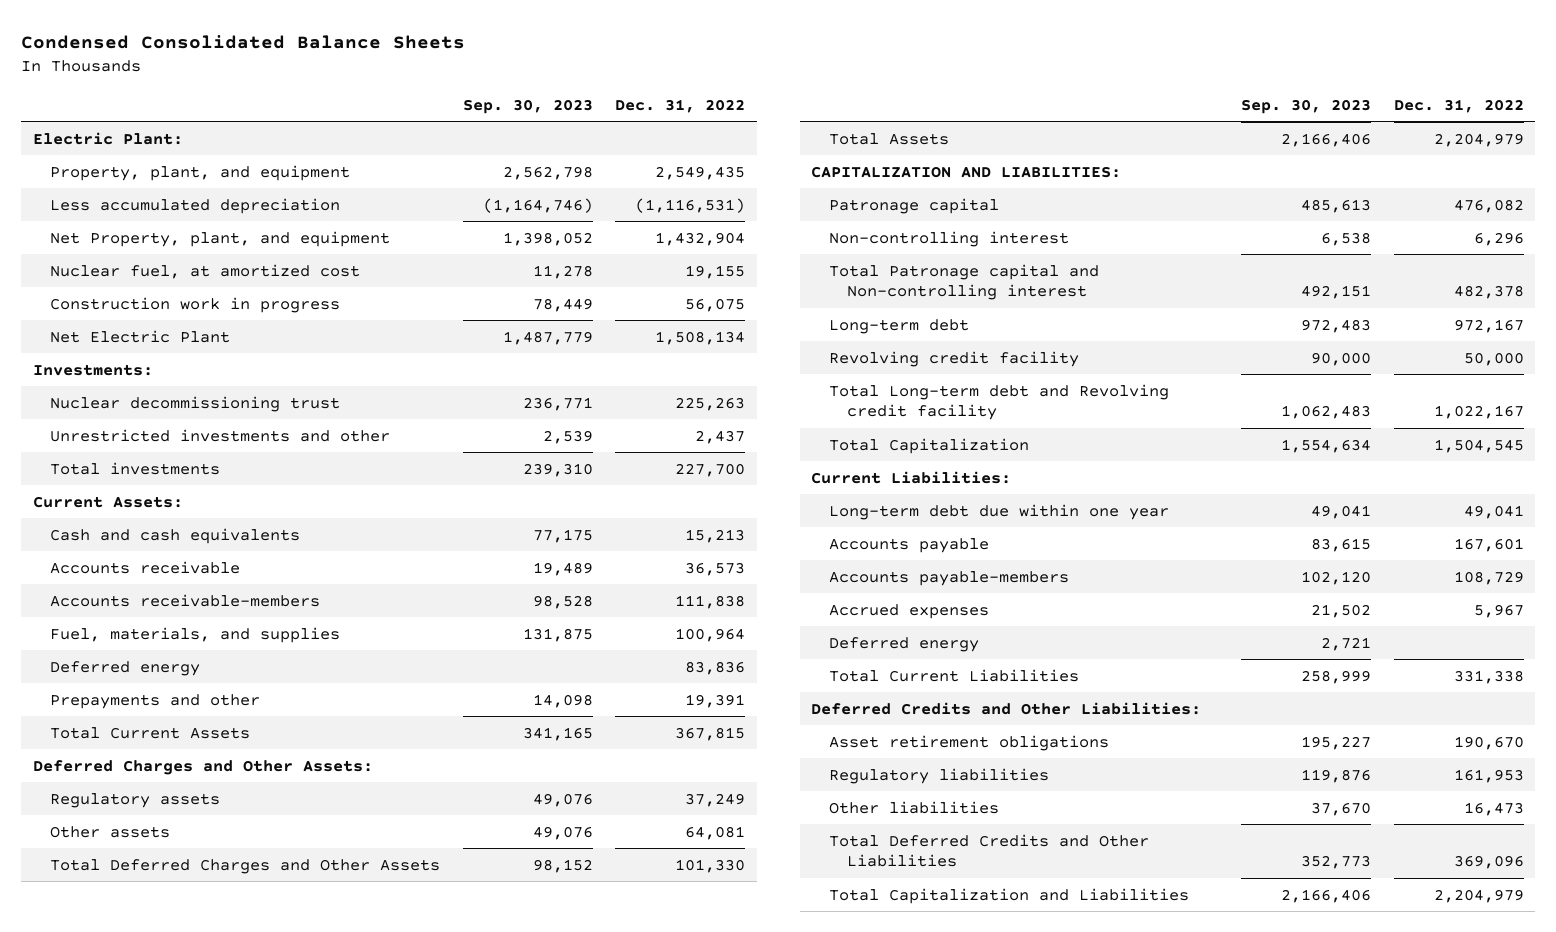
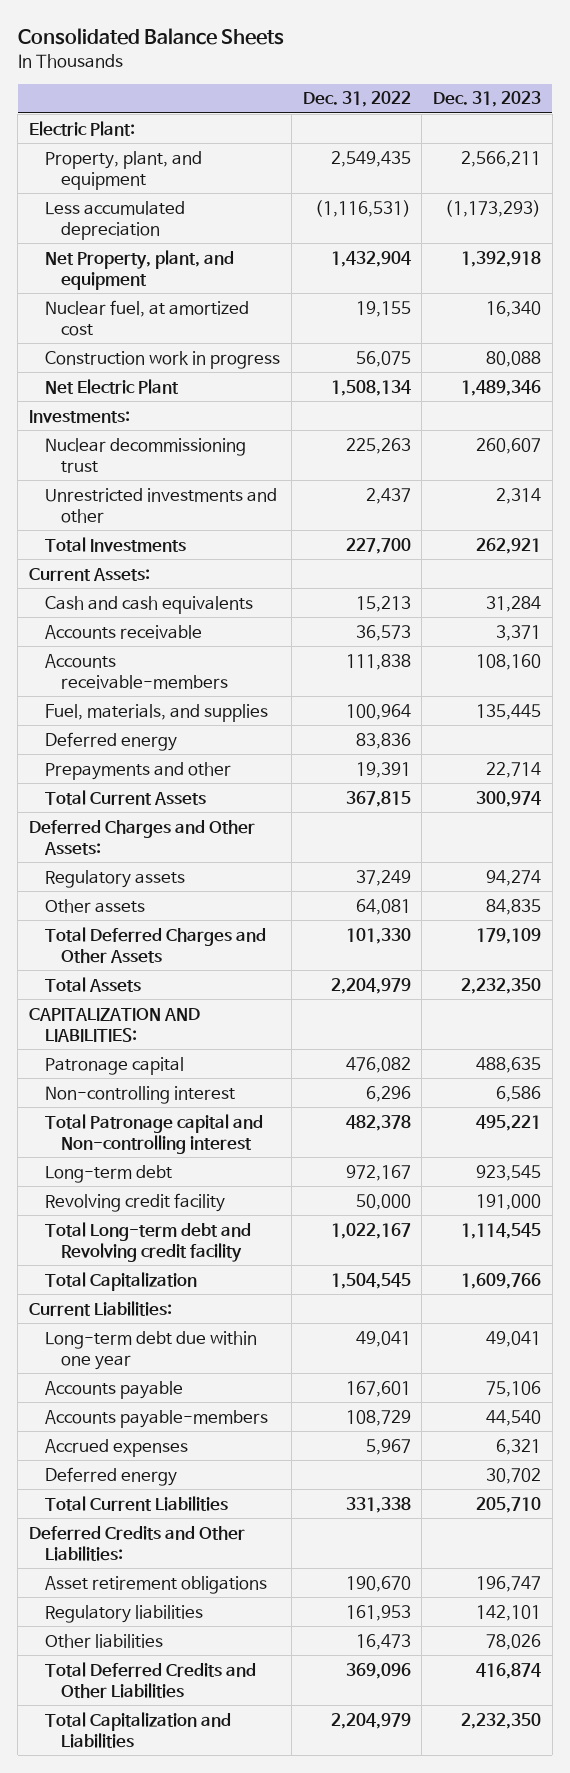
[21,34,466,49] Condensed Consolidated Balance Sheets -> [17,27,284,45] Consolidated Balance Sheets
[462,98,593,114] Sep. 30, 2023 -> none
none -> [432,91,541,108] Dec. 31, 2023
[50,461,221,475] Total investments -> [45,536,187,552] Total Investments

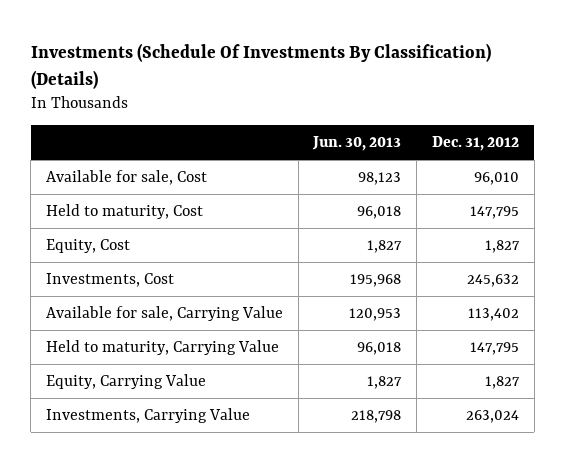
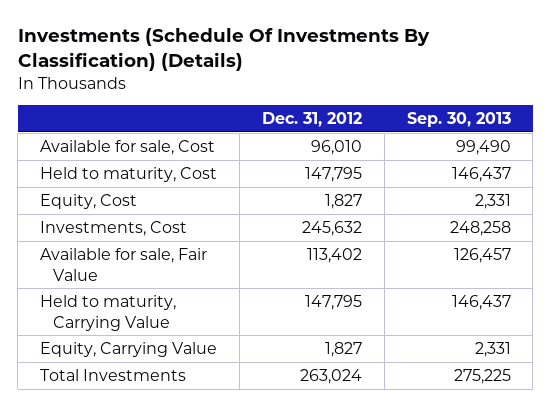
[312,136,402,152] Jun. 30, 2013 -> none
none -> [406,111,511,127] Sep. 30, 2013
[45,306,283,322] Available for sale, Carrying Value -> [40,247,208,281] Available for sale, Fair Value
[45,408,250,424] Investments, Carrying Value -> [40,368,187,381] Total Investments

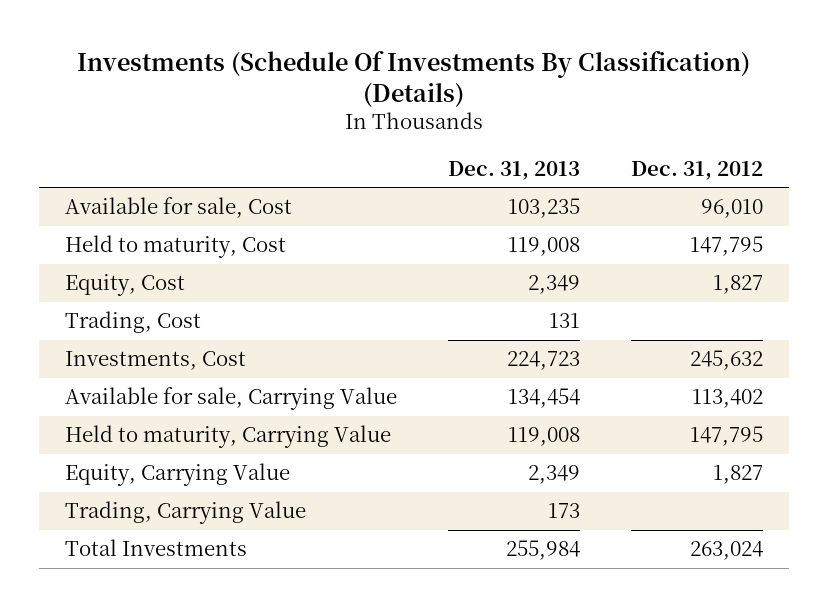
[406,111,511,127] Sep. 30, 2013 -> none
none -> [447,160,580,180] Dec. 31, 2013
none -> [64,311,201,334] Trading, Cost
[40,247,208,281] Available for sale, Fair Value -> [64,387,397,411] Available for sale, Carrying Value
none -> [64,501,306,525] Trading, Carrying Value

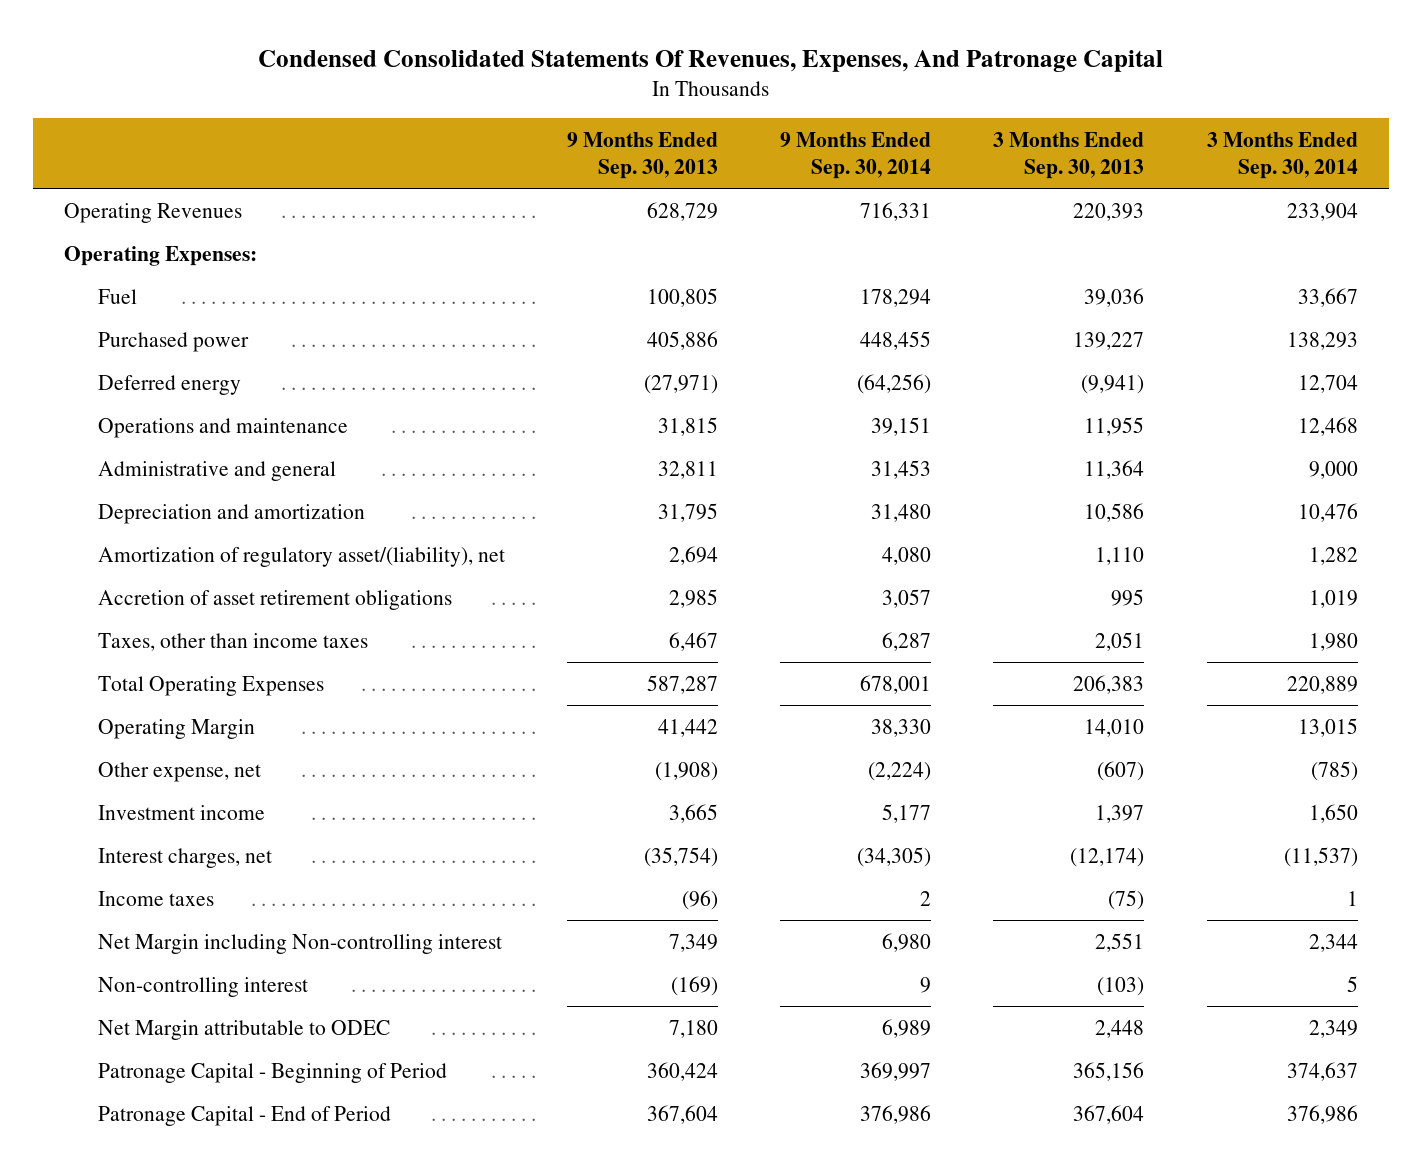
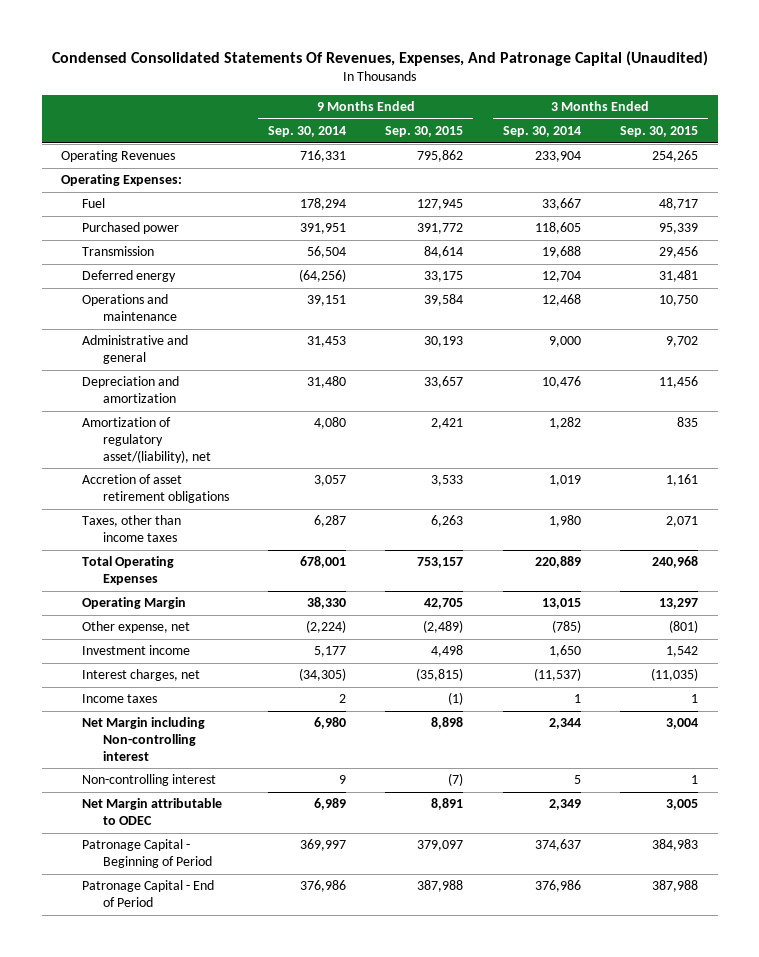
[257,49,1163,72] Condensed Consolidated Statements Of Revenues, Expenses, And Patronage Capital -> [51,50,708,66] Condensed Consolidated Statements Of Revenues, Expenses, And Patronage Capital (Unaudited)
[567,131,719,179] 9 Months Ended Sep. 30, 2013 -> none
[993,131,1145,179] 3 Months Ended Sep. 30, 2013 -> none
none -> [385,126,464,138] Sep. 30, 2015
none -> [620,126,699,138] Sep. 30, 2015
[860,330,932,350] 448,455 -> [299,223,346,235] 391,951
[1286,331,1358,350] 138,293 -> [534,222,581,235] 118,605
none -> [81,246,154,257] Transmission

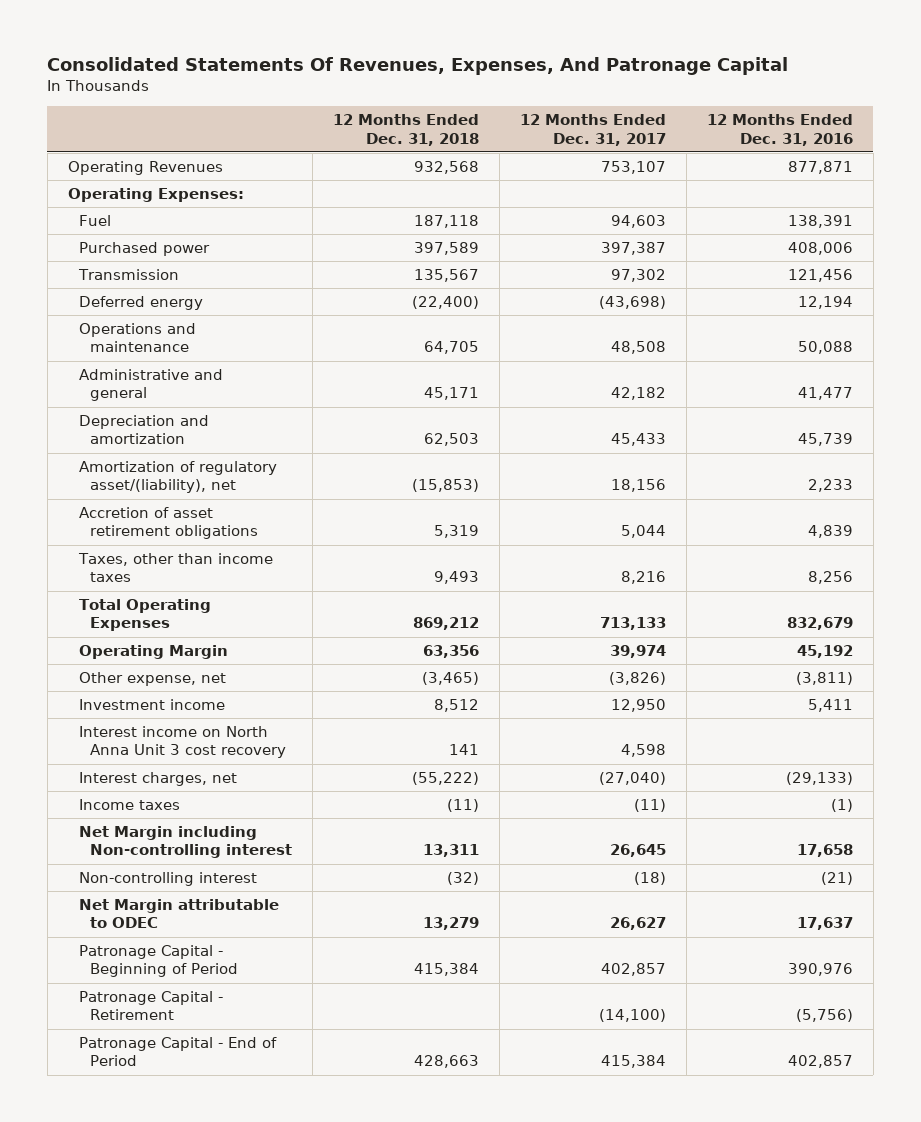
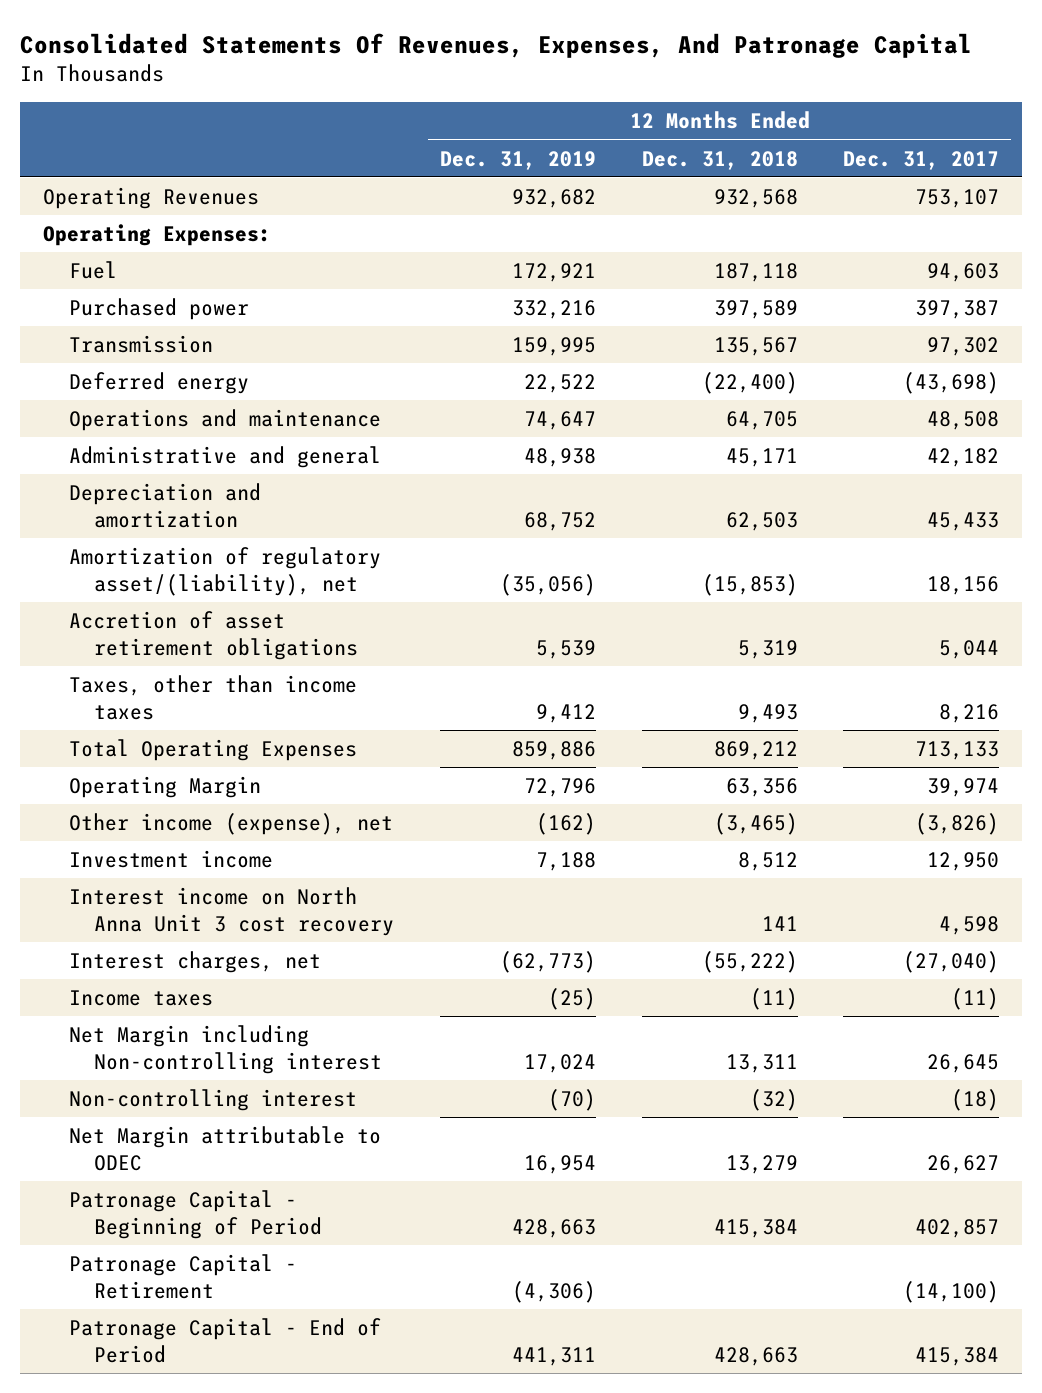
[706,114,853,146] 12 Months Ended Dec. 31, 2016 -> none
none -> [439,150,596,170] Dec. 31, 2019
[79,672,227,687] Other expense, net -> [68,813,393,836] Other income (expense), net

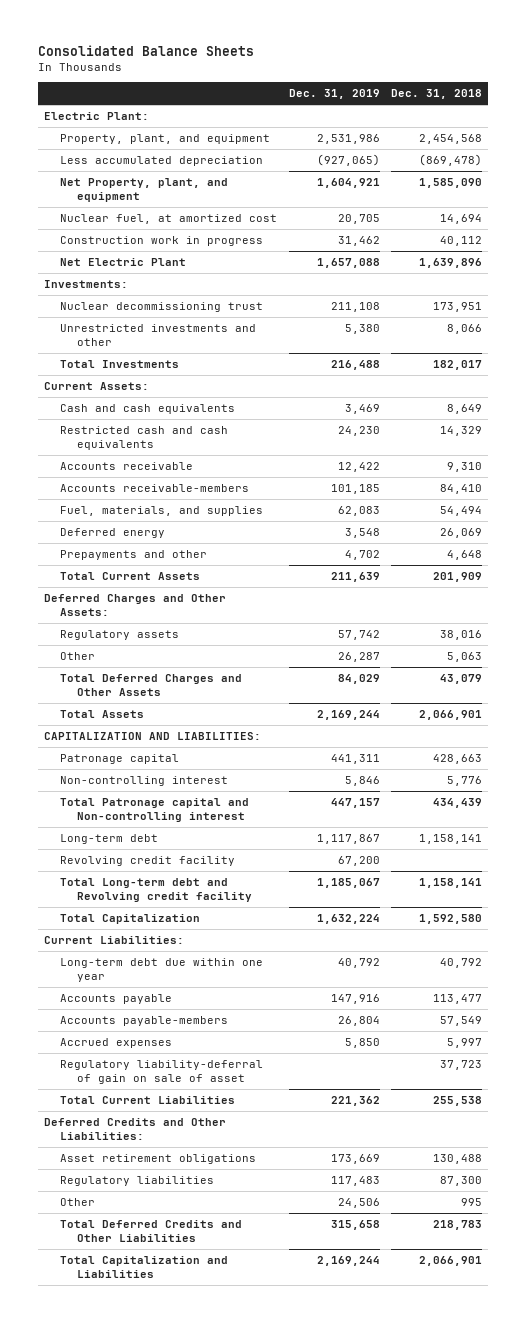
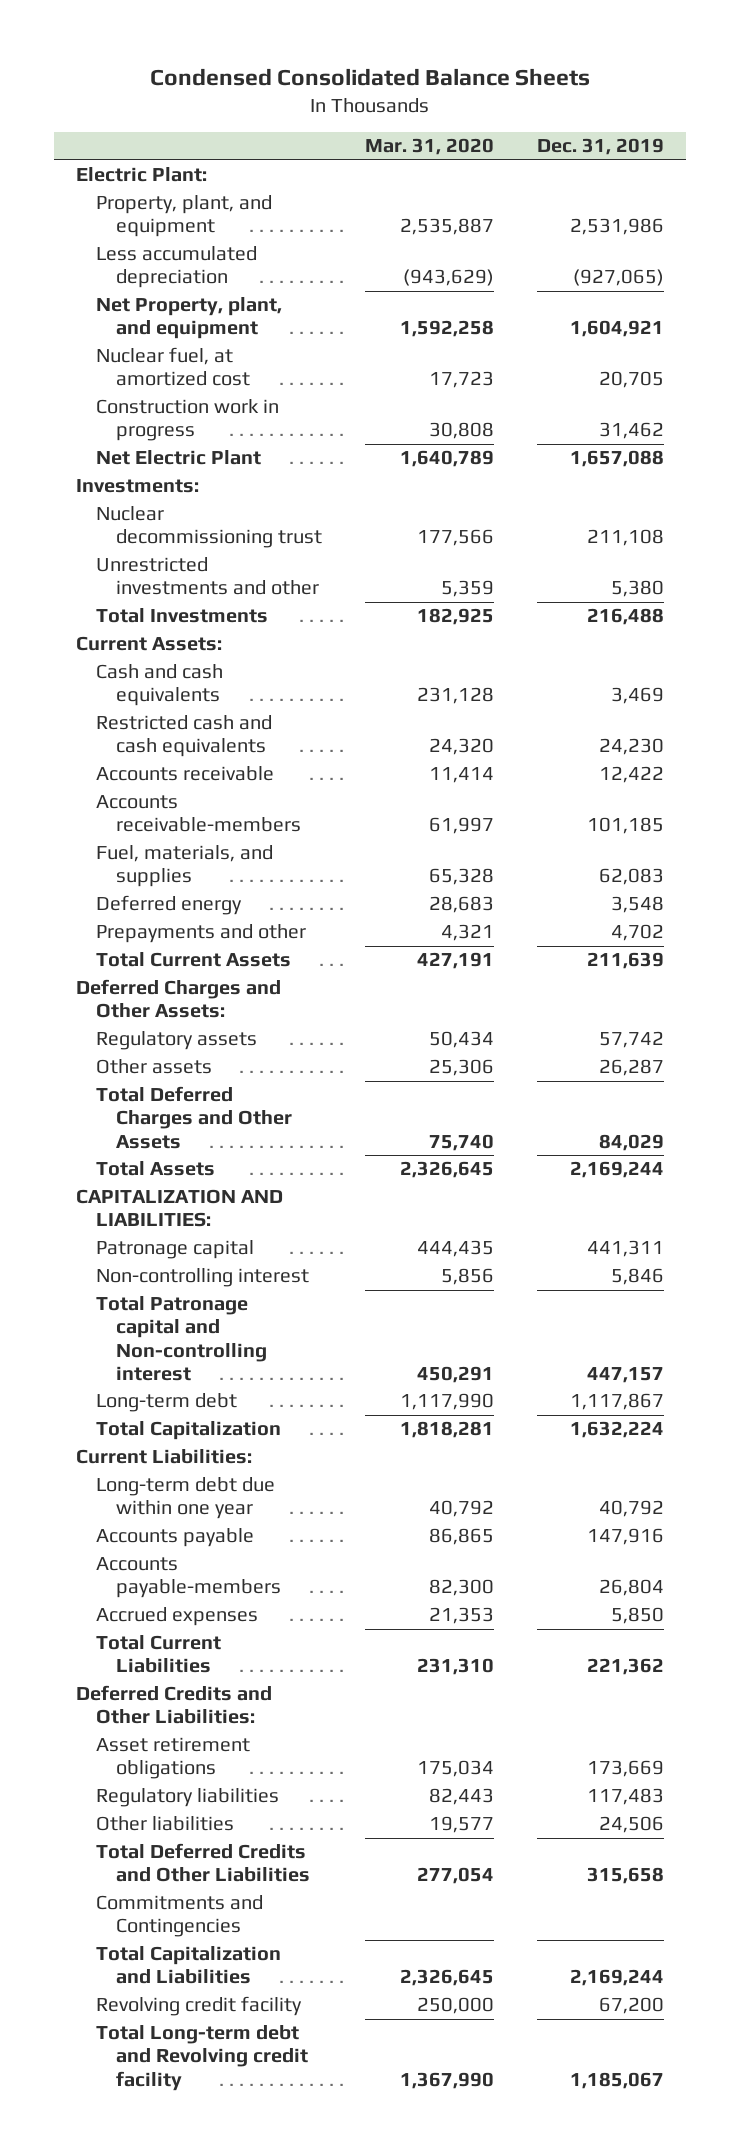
[38,44,255,56] Consolidated Balance Sheets -> [149,68,590,87] Condensed Consolidated Balance Sheets
[391,89,483,100] Dec. 31, 2018 -> none
none -> [365,138,495,156] Mar. 31, 2020
[60,652,96,661] Other -> [96,1059,213,1075] Other assets
[60,1060,264,1085] Regulatory liability-deferral of gain on sale of asset -> none
[60,1198,96,1207] Other -> [96,1816,235,1832] Other liabilities
none -> [96,1895,264,1938] Commitments and Contingencies
[60,856,236,867] Revolving credit facility -> [96,1996,303,2017] Revolving credit facility
[60,878,252,903] Total Long-term debt and Revolving credit facility -> [96,2025,309,2091] Total Long-term debt and Revolving credit facility

